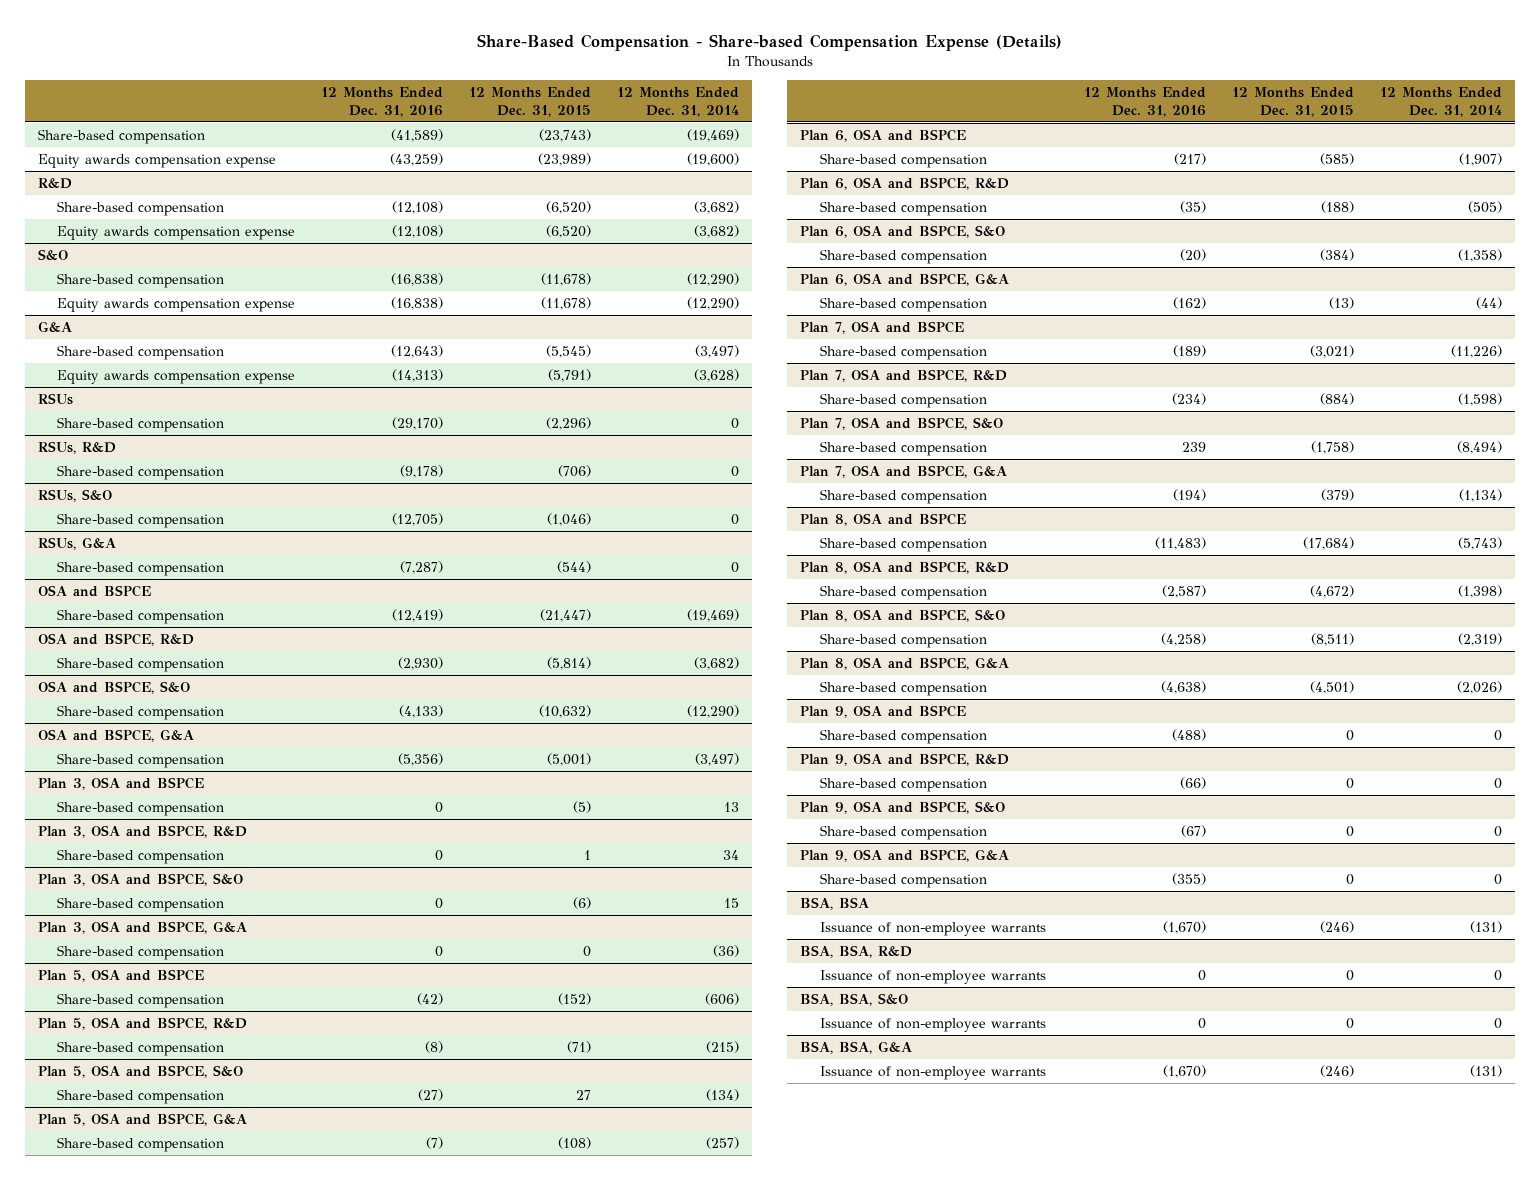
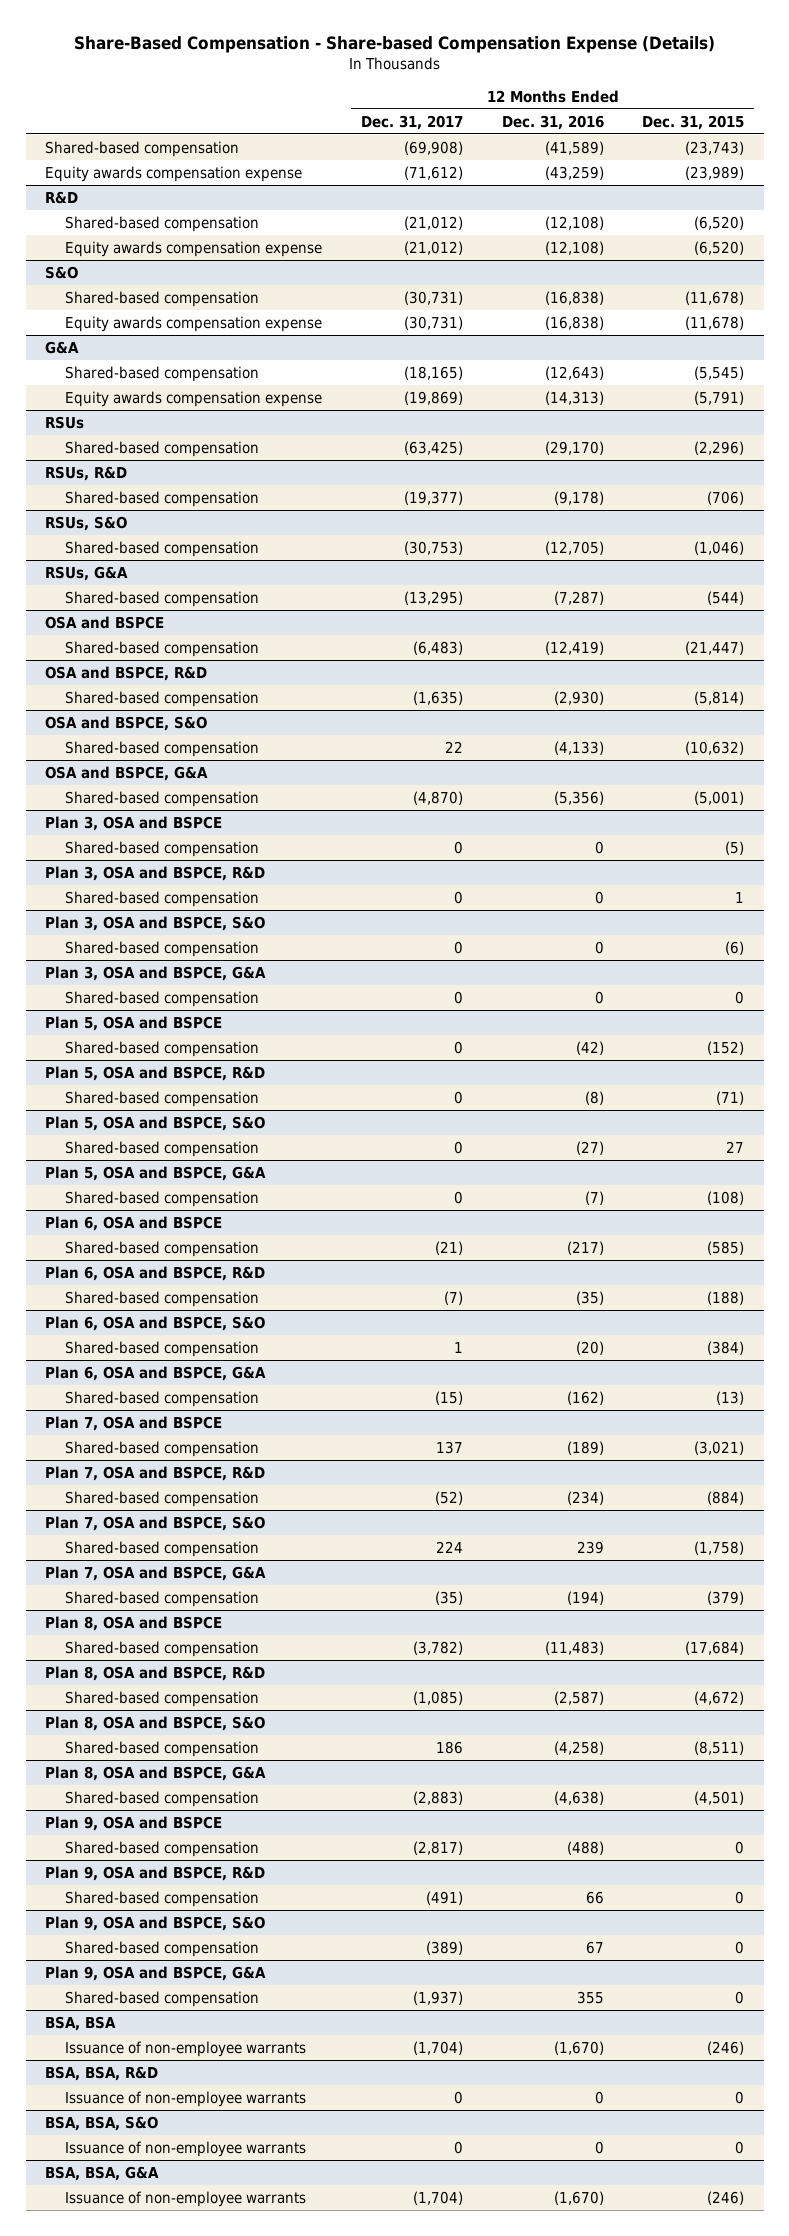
[617,86,740,117] 12 Months Ended Dec. 31, 2014 -> none
none -> [360,114,463,130] Dec. 31, 2017
[37,128,205,144] Share-based compensation -> [44,140,239,157] Shared-based compensation
[57,200,225,216] Share-based compensation -> [65,215,260,232] Shared-based compensation
[57,272,225,288] Share-based compensation -> [65,290,260,307] Shared-based compensation
[57,344,225,360] Share-based compensation -> [65,365,260,382] Shared-based compensation
[57,416,225,432] Share-based compensation -> [65,440,260,457] Shared-based compensation
[57,464,225,480] Share-based compensation -> [65,490,260,507] Shared-based compensation
[57,512,225,528] Share-based compensation -> [65,540,260,557] Shared-based compensation
[57,560,225,576] Share-based compensation -> [65,590,260,607] Shared-based compensation
[57,608,225,624] Share-based compensation -> [65,640,260,657] Shared-based compensation
[57,656,225,672] Share-based compensation -> [65,690,260,707] Shared-based compensation
[57,704,225,720] Share-based compensation -> [65,740,260,757] Shared-based compensation
[57,752,225,768] Share-based compensation -> [65,790,260,807] Shared-based compensation
[57,800,225,816] Share-based compensation -> [65,840,260,857] Shared-based compensation
[57,848,225,864] Share-based compensation -> [65,890,260,907] Shared-based compensation
[57,896,225,912] Share-based compensation -> [65,940,260,957] Shared-based compensation
[57,944,225,960] Share-based compensation -> [65,990,260,1007] Shared-based compensation
[57,992,225,1008] Share-based compensation -> [65,1040,260,1057] Shared-based compensation
[57,1040,225,1056] Share-based compensation -> [65,1090,260,1107] Shared-based compensation
[57,1088,225,1104] Share-based compensation -> [65,1140,260,1157] Shared-based compensation
[57,1136,225,1152] Share-based compensation -> [65,1190,260,1207] Shared-based compensation
[819,152,987,168] Share-based compensation -> [65,1240,260,1257] Shared-based compensation
[819,200,987,216] Share-based compensation -> [65,1290,260,1307] Shared-based compensation
[819,248,987,264] Share-based compensation -> [65,1340,260,1357] Shared-based compensation
[819,296,987,312] Share-based compensation -> [65,1390,260,1407] Shared-based compensation
[819,344,987,360] Share-based compensation -> [65,1440,260,1457] Shared-based compensation
[819,392,987,408] Share-based compensation -> [65,1490,260,1507] Shared-based compensation
[819,440,987,456] Share-based compensation -> [65,1540,260,1557] Shared-based compensation
[819,488,987,504] Share-based compensation -> [65,1590,260,1607] Shared-based compensation
[819,536,987,552] Share-based compensation -> [65,1640,260,1657] Shared-based compensation
[819,584,987,600] Share-based compensation -> [65,1690,260,1707] Shared-based compensation
[819,632,987,648] Share-based compensation -> [65,1740,260,1757] Shared-based compensation
[819,680,987,696] Share-based compensation -> [65,1790,260,1807] Shared-based compensation
[819,728,987,744] Share-based compensation -> [65,1840,260,1857] Shared-based compensation
[819,776,987,792] Share-based compensation -> [65,1890,260,1907] Shared-based compensation
[1179,776,1206,789] (66) -> [585,1890,604,1904] 66
[819,824,987,840] Share-based compensation -> [65,1940,260,1957] Shared-based compensation
[1180,824,1206,837] (67) -> [585,1940,604,1954] 67
[819,872,987,888] Share-based compensation -> [65,1990,260,2007] Shared-based compensation
[1171,872,1206,885] (355) -> [576,1990,604,2004] 355

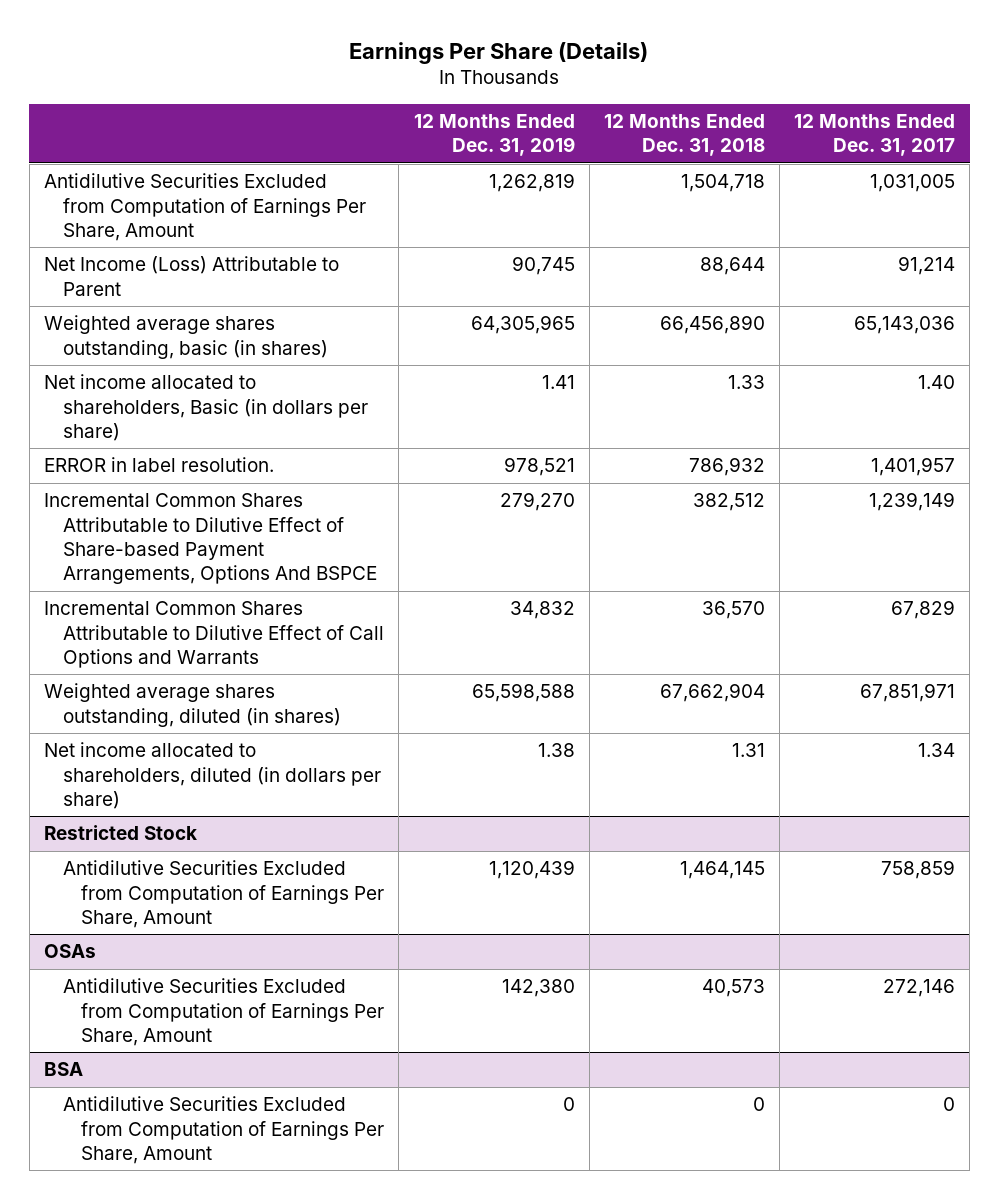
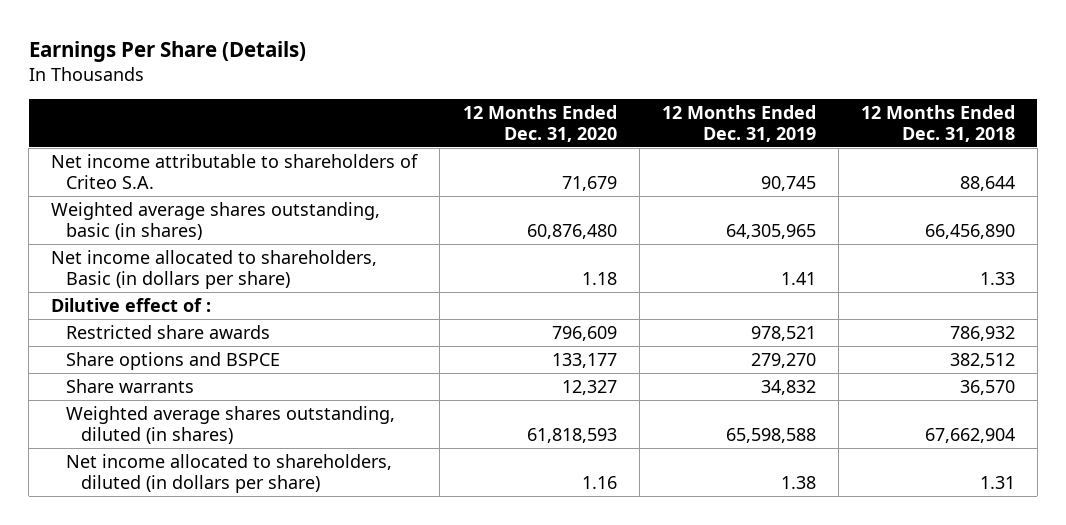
[793,114,955,157] 12 Months Ended Dec. 31, 2017 -> none
none -> [462,104,617,142] 12 Months Ended Dec. 31, 2020
[43,173,366,241] Antidilutive Securities Excluded from Computation of Earnings Per Share, Amount -> none
[43,256,339,296] Net Income (Loss) Attributable to Parent -> [51,154,419,190] Net income attributable to shareholders of Criteo S.A.
none -> [51,298,212,313] Dilutive effect of :
[43,457,274,473] ERROR in label resolution. -> [65,325,270,340] Restricted share awards
[43,493,377,585] Incremental Common Shares Attributable to Dilutive Effect of Share-based Payment Arrangements, Options And BSPCE -> [65,352,280,371] Share options and BSPCE
[43,601,384,668] Incremental Common Shares Attributable to Dilutive Effect of Call Options and Warrants -> [65,379,194,394] Share warrants
[43,825,197,841] Restricted Stock -> none
[62,860,385,928] Antidilutive Securities Excluded from Computation of Earnings Per Share, Amount -> none
[43,944,96,959] OSAs -> none
[62,978,385,1046] Antidilutive Securities Excluded from Computation of Earnings Per Share, Amount -> none
[43,1062,83,1077] BSA -> none
[62,1096,385,1164] Antidilutive Securities Excluded from Computation of Earnings Per Share, Amount -> none

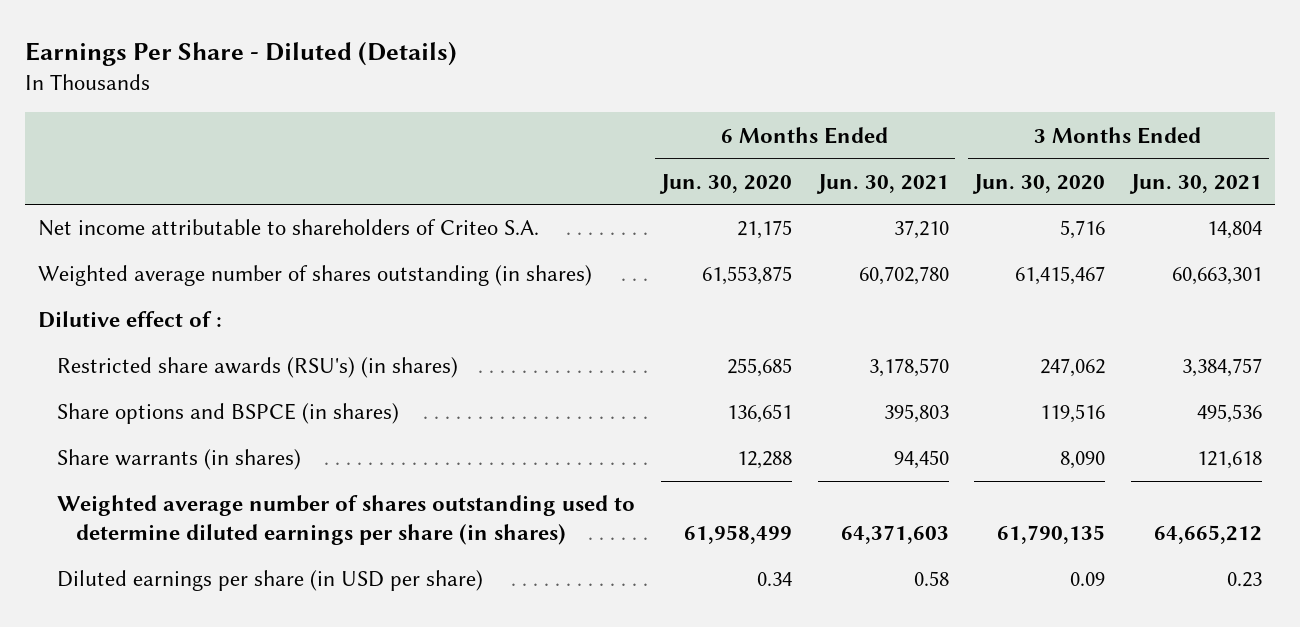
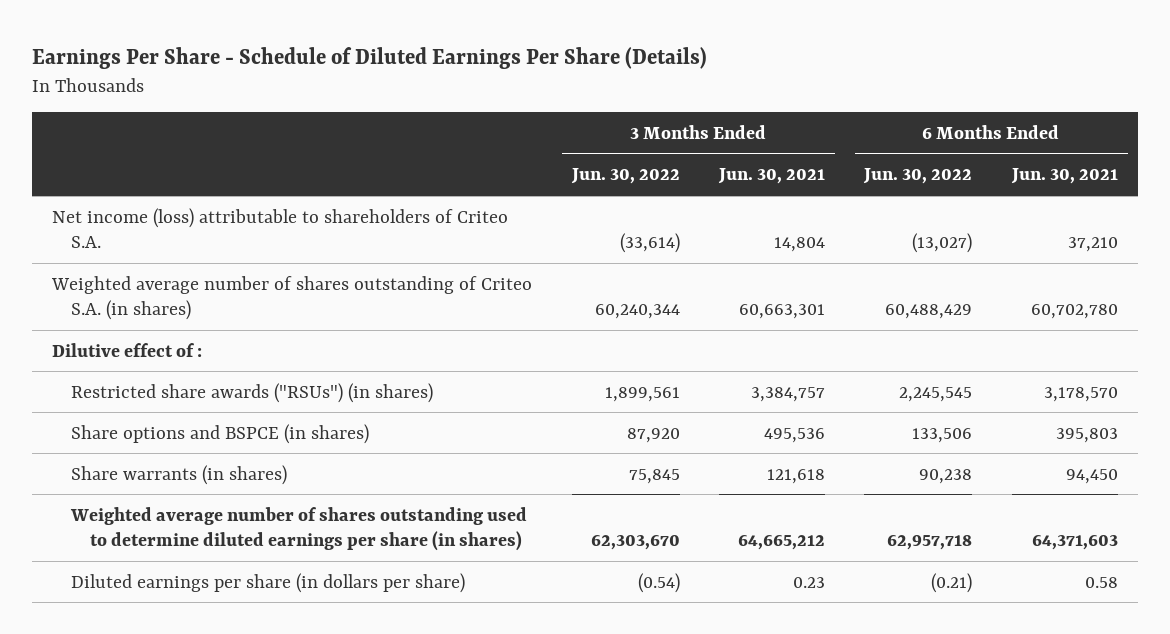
[25,40,458,66] Earnings Per Share - Diluted (Details) -> [32,47,708,70] Earnings Per Share - Schedule of Diluted Earnings Per Share (Details)
[659,173,793,194] Jun. 30, 2020 -> none
[972,173,1106,194] Jun. 30, 2020 -> none
none -> [570,168,680,185] Jun. 30, 2022
none -> [863,168,973,185] Jun. 30, 2022
[38,219,540,237] Net income attributable to shareholders of Criteo S.A. -> [52,207,509,249] Net income (loss) attributable to shareholders of Criteo S.A.
[38,265,593,287] Weighted average number of shares outstanding (in shares) -> [51,275,533,321] Weighted average number of shares outstanding of Criteo S.A. (in shares)
[57,357,459,379] Restricted share awards (RSU's) (in shares) -> [71,382,434,403] Restricted share awards ("RSUs") (in shares)
[57,570,484,592] Diluted earnings per share (in USD per share) -> [71,572,466,593] Diluted earnings per share (in dollars per share)

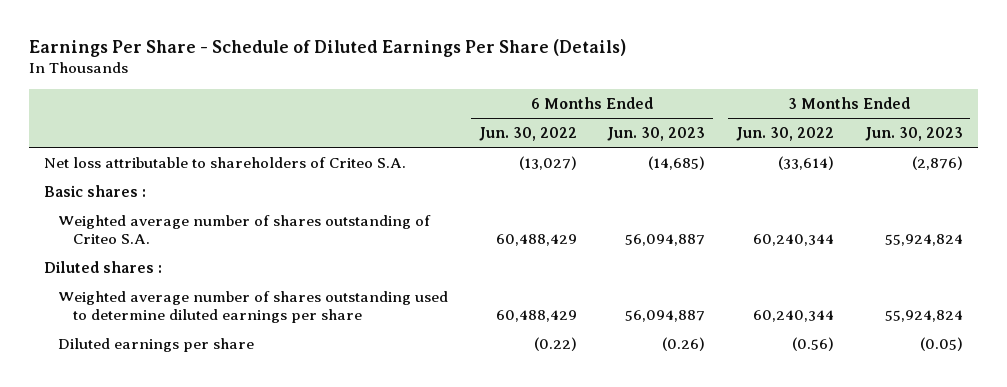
[718,168,826,185] Jun. 30, 2021 -> none
[1010,168,1118,185] Jun. 30, 2021 -> none
none -> [607,126,706,141] Jun. 30, 2023
none -> [864,126,963,141] Jun. 30, 2023
[52,342,203,357] Dilutive effect of : -> none
[71,382,434,403] Restricted share awards ("RSUs") (in shares) -> none
[71,423,370,444] Share options and BSPCE (in shares) -> none
[71,464,288,485] Share warrants (in shares) -> none
[52,207,509,249] Net income (loss) attributable to shareholders of Criteo S.A. -> [44,156,407,168] Net loss attributable to shareholders of Criteo S.A.
none -> [44,184,147,197] Basic shares :
[51,275,533,321] Weighted average number of shares outstanding of Criteo S.A. (in shares) -> [58,214,432,244] Weighted average number of shares outstanding of Criteo S.A.
none -> [44,260,163,273] Diluted shares :
[70,506,528,552] Weighted average number of shares outstanding used to determine diluted earnings per share (in shares) -> [58,290,449,323] Weighted average number of shares outstanding used to determine diluted earnings per share
[590,535,680,551] 62,303,670 -> [752,309,834,322] 60,240,344
[887,535,973,551] 62,957,718 -> [495,309,577,322] 60,488,429
[71,572,466,593] Diluted earnings per share (in dollars per share) -> [58,337,255,352] Diluted earnings per share
[637,572,680,593] (0.54) -> [791,336,834,351] (0.56)
[931,572,973,593] (0.21) -> [533,336,577,351] (0.22)

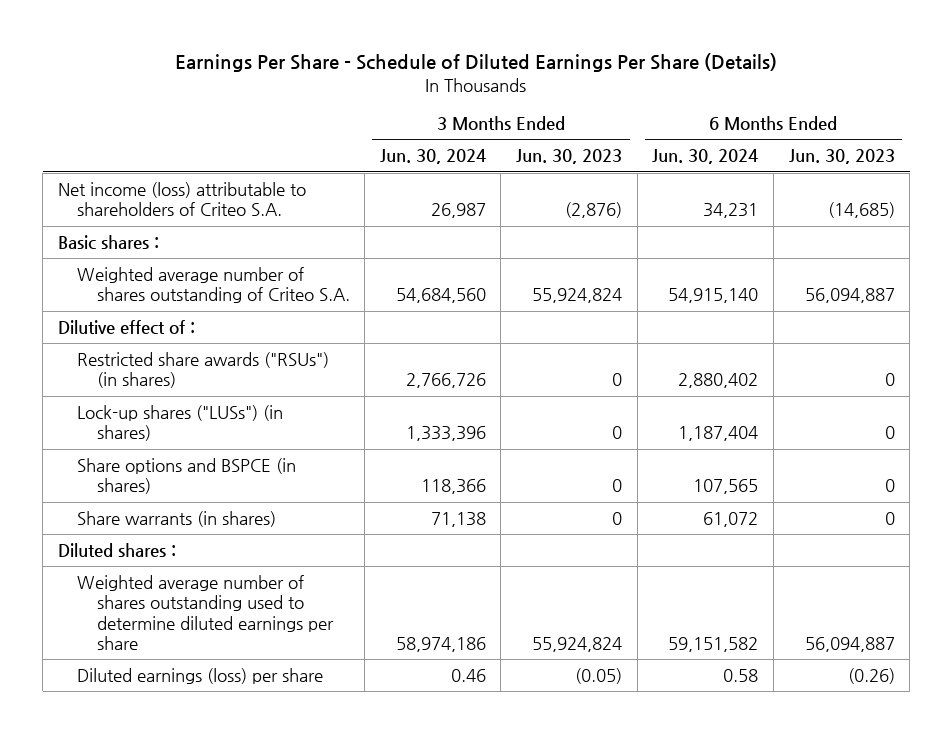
[478,126,577,141] Jun. 30, 2022 -> none
[735,126,834,141] Jun. 30, 2022 -> none
none -> [379,149,486,165] Jun. 30, 2024
none -> [652,149,759,165] Jun. 30, 2024
[44,156,407,168] Net loss attributable to shareholders of Criteo S.A. -> [57,181,306,217] Net income (loss) attributable to shareholders of Criteo S.A.
none -> [57,319,195,335] Dilutive effect of :
none -> [77,351,330,389] Restricted share awards ("RSUs") (in shares)
none -> [77,404,284,442] Lock-up shares ("LUSs") (in shares)
none -> [77,457,297,495] Share options and BSPCE (in shares)
none -> [77,510,277,527] Share warrants (in shares)
[58,337,255,352] Diluted earnings per share -> [77,667,324,684] Diluted earnings (loss) per share

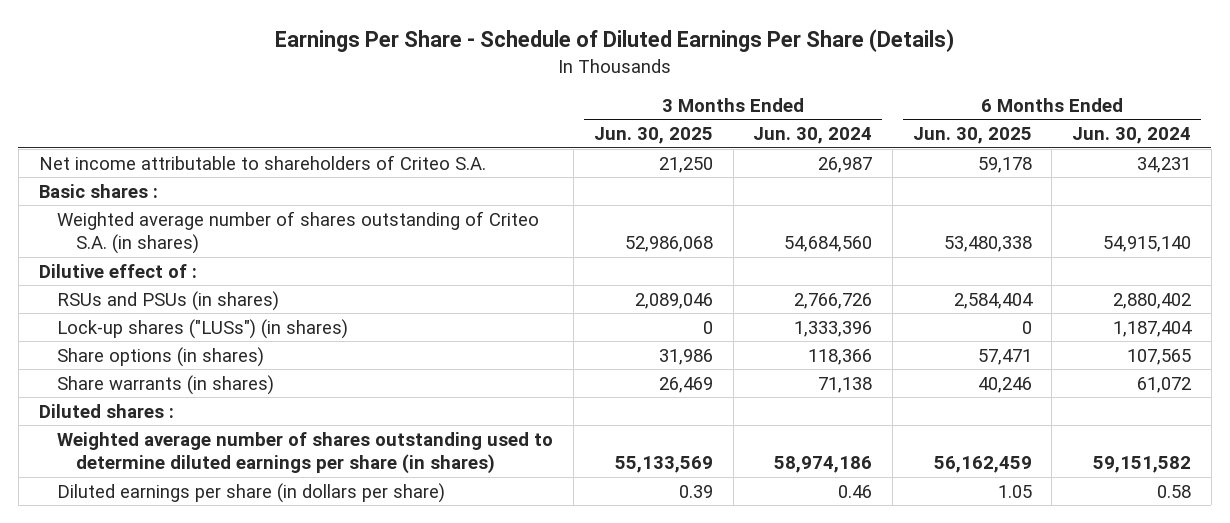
[516,149,623,165] Jun. 30, 2023 -> none
[788,149,895,165] Jun. 30, 2023 -> none
none -> [593,127,713,145] Jun. 30, 2025
none -> [912,127,1032,145] Jun. 30, 2025
[57,181,306,217] Net income (loss) attributable to shareholders of Criteo S.A. -> [38,154,486,170] Net income attributable to shareholders of Criteo S.A.
[77,266,350,304] Weighted average number of shares outstanding of Criteo S.A. -> [57,210,540,255] Weighted average number of shares outstanding of Criteo S.A. (in shares)
[77,351,330,389] Restricted share awards ("RSUs") (in shares) -> [57,290,280,311] RSUs and PSUs (in shares)
[77,457,297,495] Share options and BSPCE (in shares) -> [57,346,265,367] Share options (in shares)
[77,574,334,650] Weighted average number of shares outstanding used to determine diluted earnings per share -> [57,431,554,475] Weighted average number of shares outstanding used to determine diluted earnings per share (in shares)
[77,667,324,684] Diluted earnings (loss) per share -> [57,482,446,503] Diluted earnings per share (in dollars per share)

